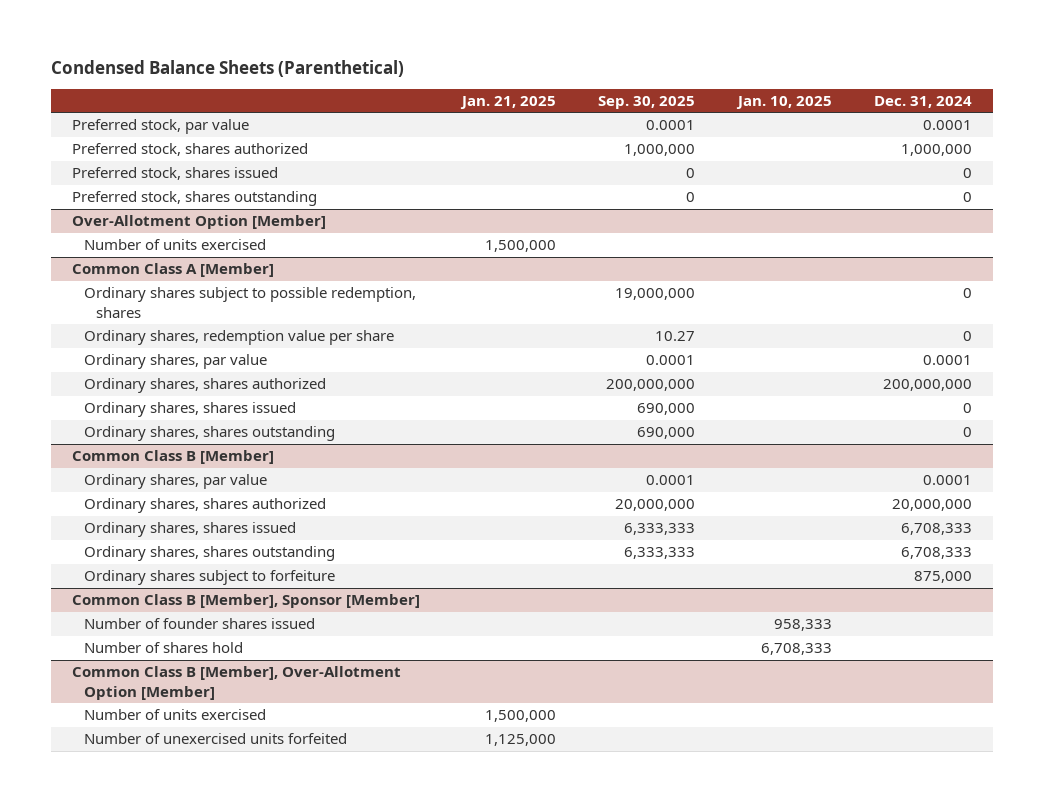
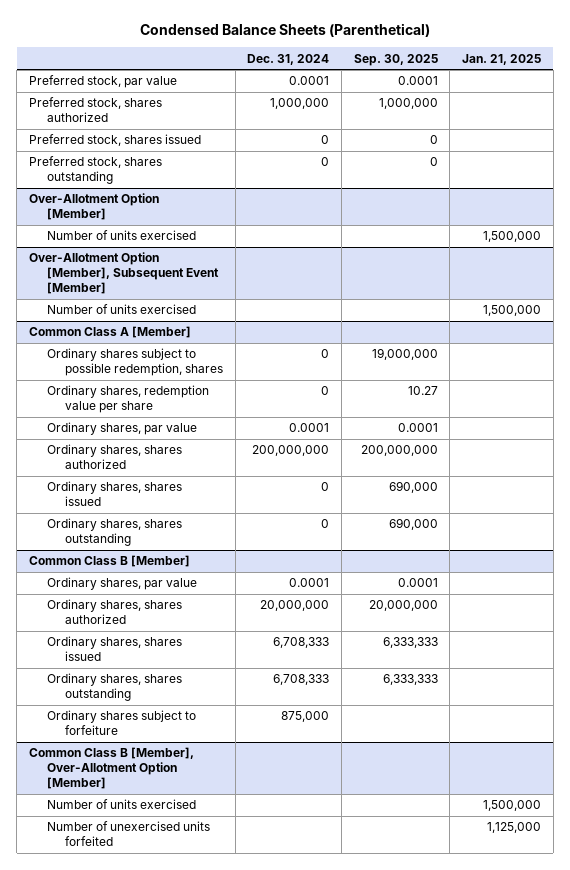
[735,95,832,109] Jan. 10, 2025 -> none
none -> [28,252,219,295] Over-Allotment Option [Member], Subsequent Event [Member]
none -> [46,304,196,315] Number of units exercised
[71,594,420,609] Common Class B [Member], Sponsor [Member] -> none
[83,618,315,630] Number of founder shares issued -> none
[83,642,243,654] Number of shares hold -> none

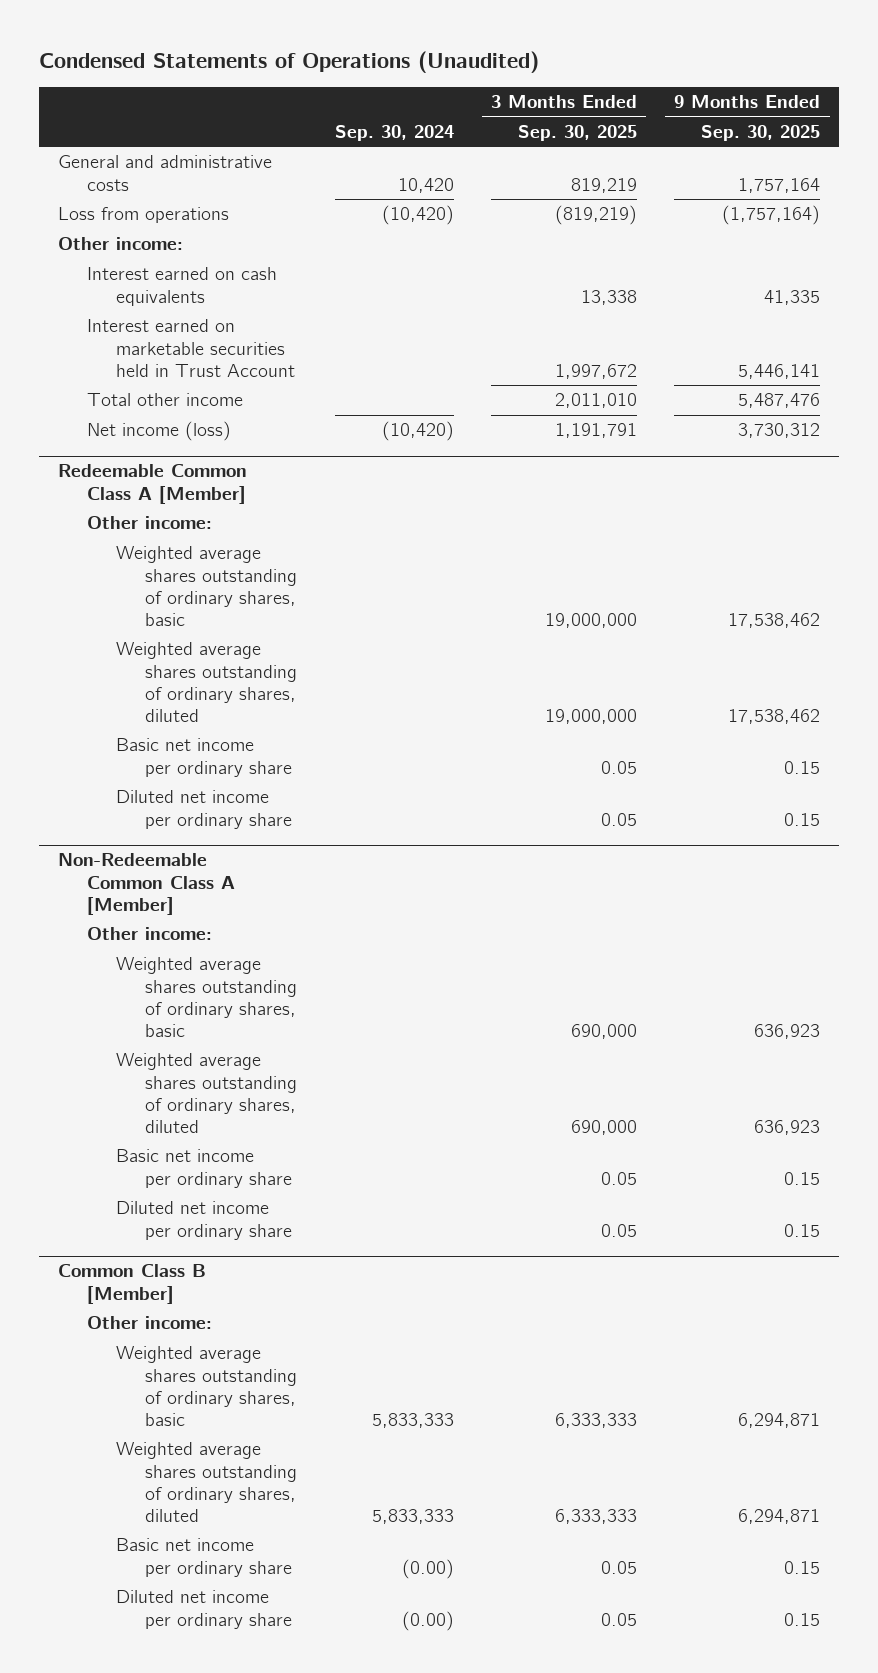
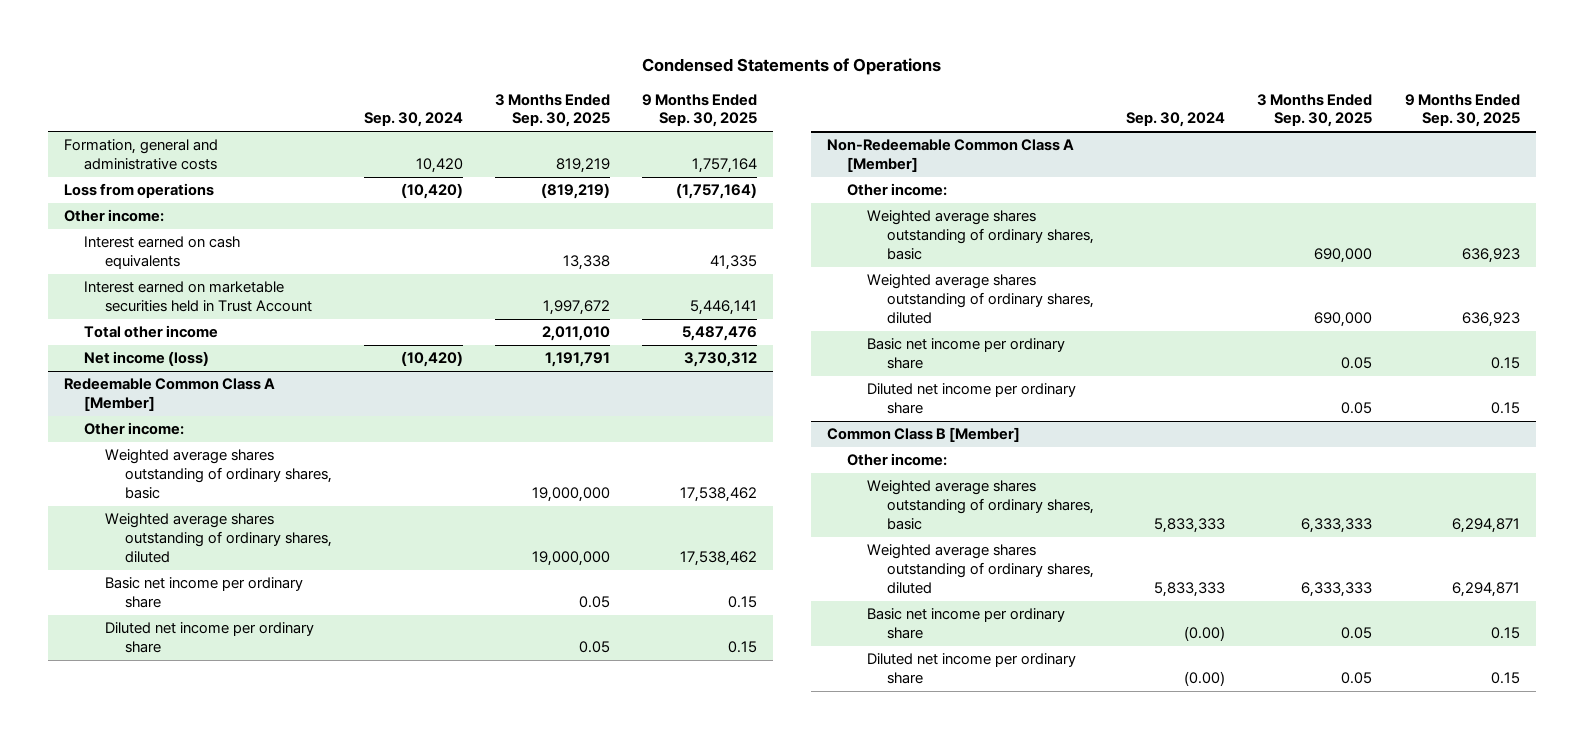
[39,51,540,74] Condensed Statements of Operations (Unaudited) -> [642,58,942,76] Condensed Statements of Operations
[57,155,272,191] General and administrative costs -> [64,139,219,171] Formation, general and administrative costs

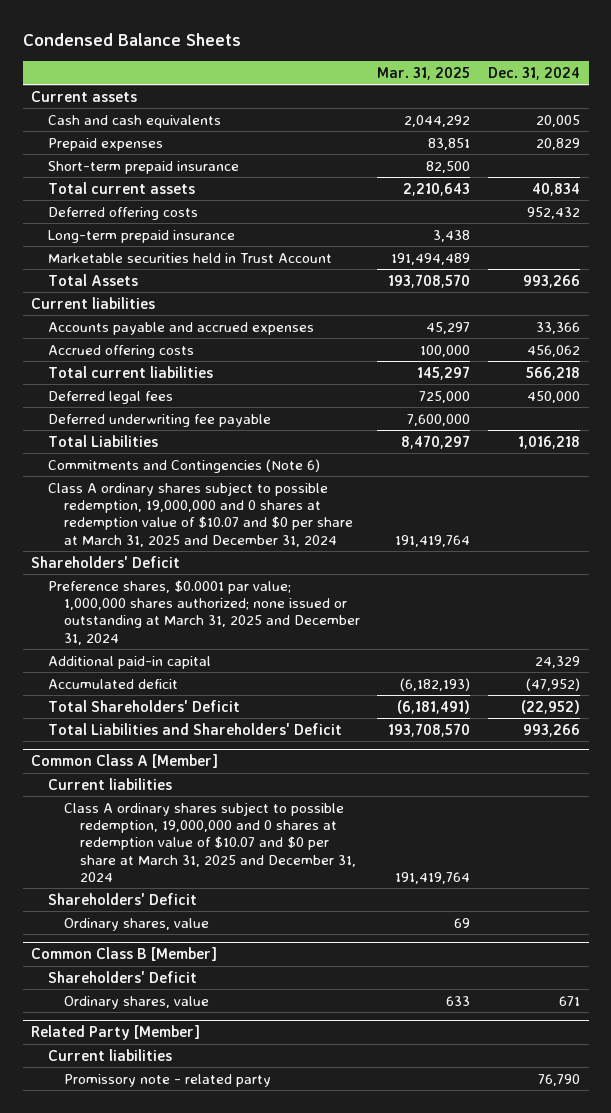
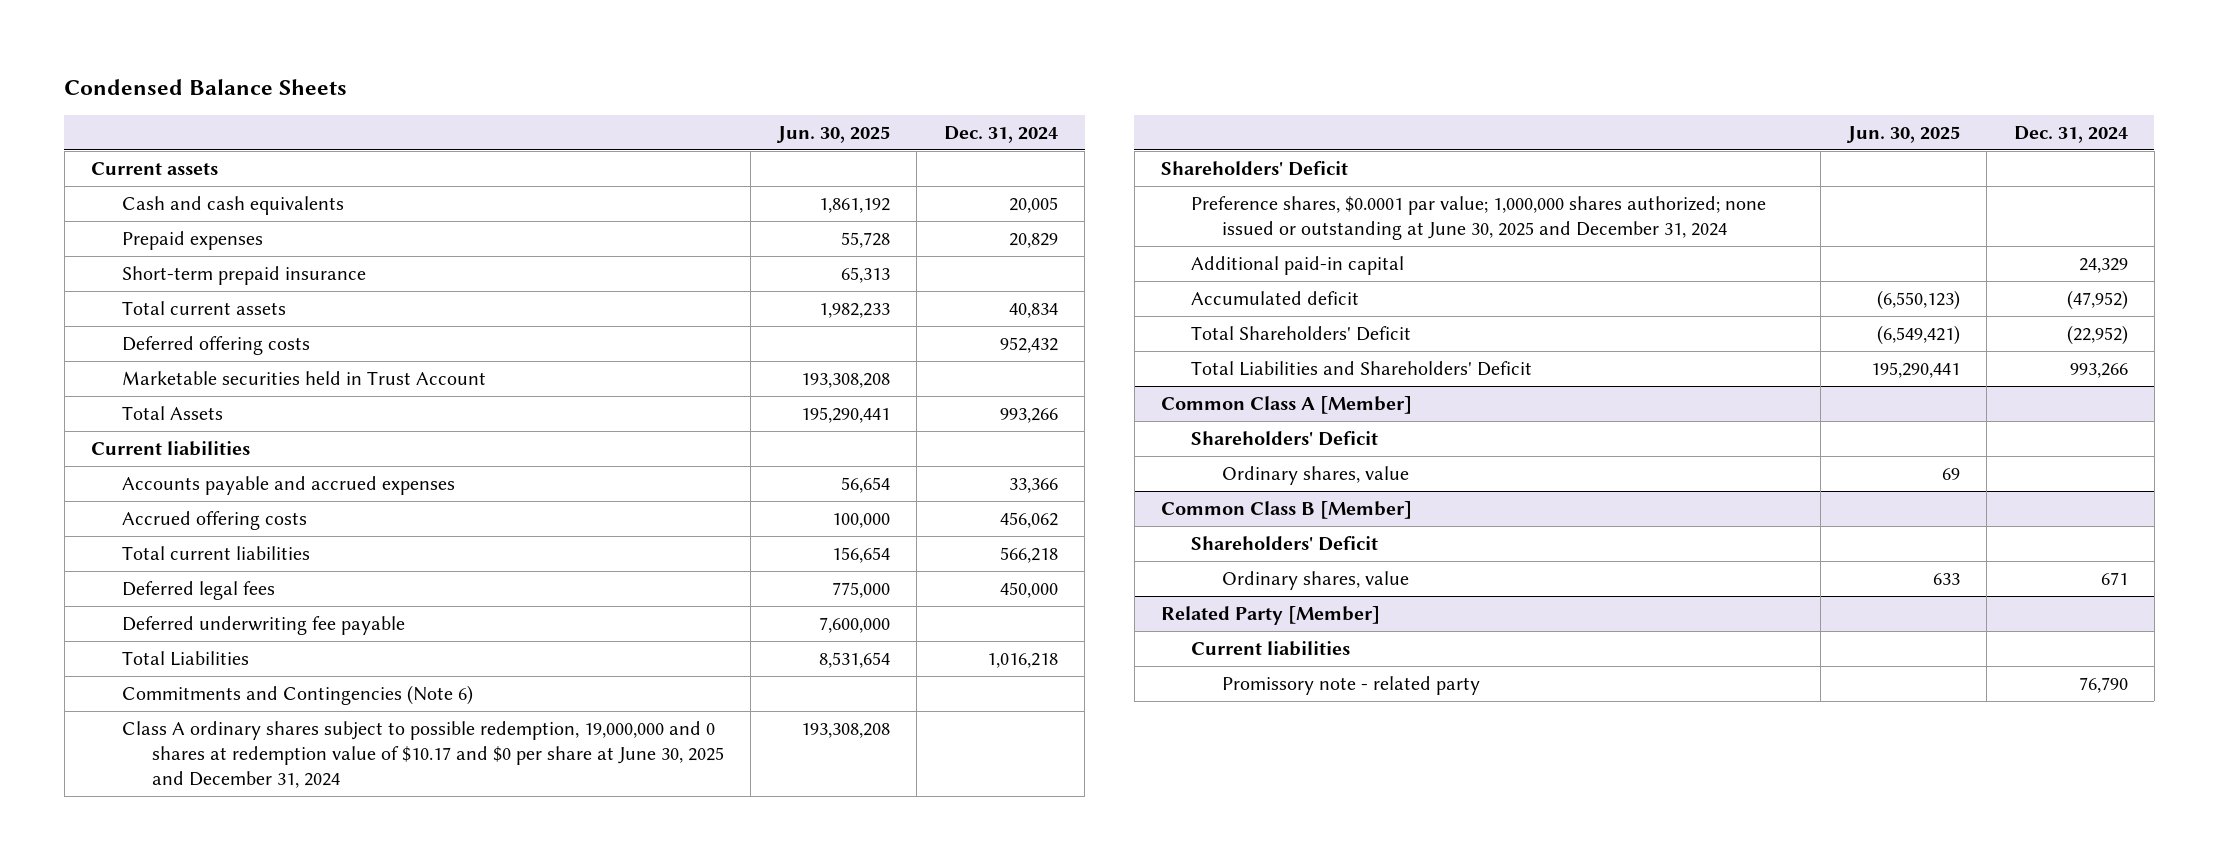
[377,66,471,80] Mar. 31, 2025 -> none
none -> [775,125,890,143] Jun. 30, 2025
[47,229,235,243] Long-term prepaid insurance -> none
[47,481,353,547] Class A ordinary shares subject to possible redemption, 19,000,000 and 0 shares at redemption value of $10.07 and $0 per share at March 31, 2025 and December 31, 2024 -> [121,720,724,789] Class A ordinary shares subject to possible redemption, 19,000,000 and 0 shares at redemption value of $10.17 and $0 per share at June 30, 2025 and December 31, 2024
[47,579,360,645] Preference shares, $0.0001 par value; 1,000,000 shares authorized; none issued or outstanding at March 31, 2025 and December 31, 2024 -> [1191,195,1767,241] Preference shares, $0.0001 par value; 1,000,000 shares authorized; none issued or outstanding at June 30, 2025 and December 31, 2024
[47,777,172,790] Current liabilities -> none
[63,801,356,883] Class A ordinary shares subject to possible redemption, 19,000,000 and 0 shares at redemption value of $10.07 and $0 per share at March 31, 2025 and December 31, 2024 -> none

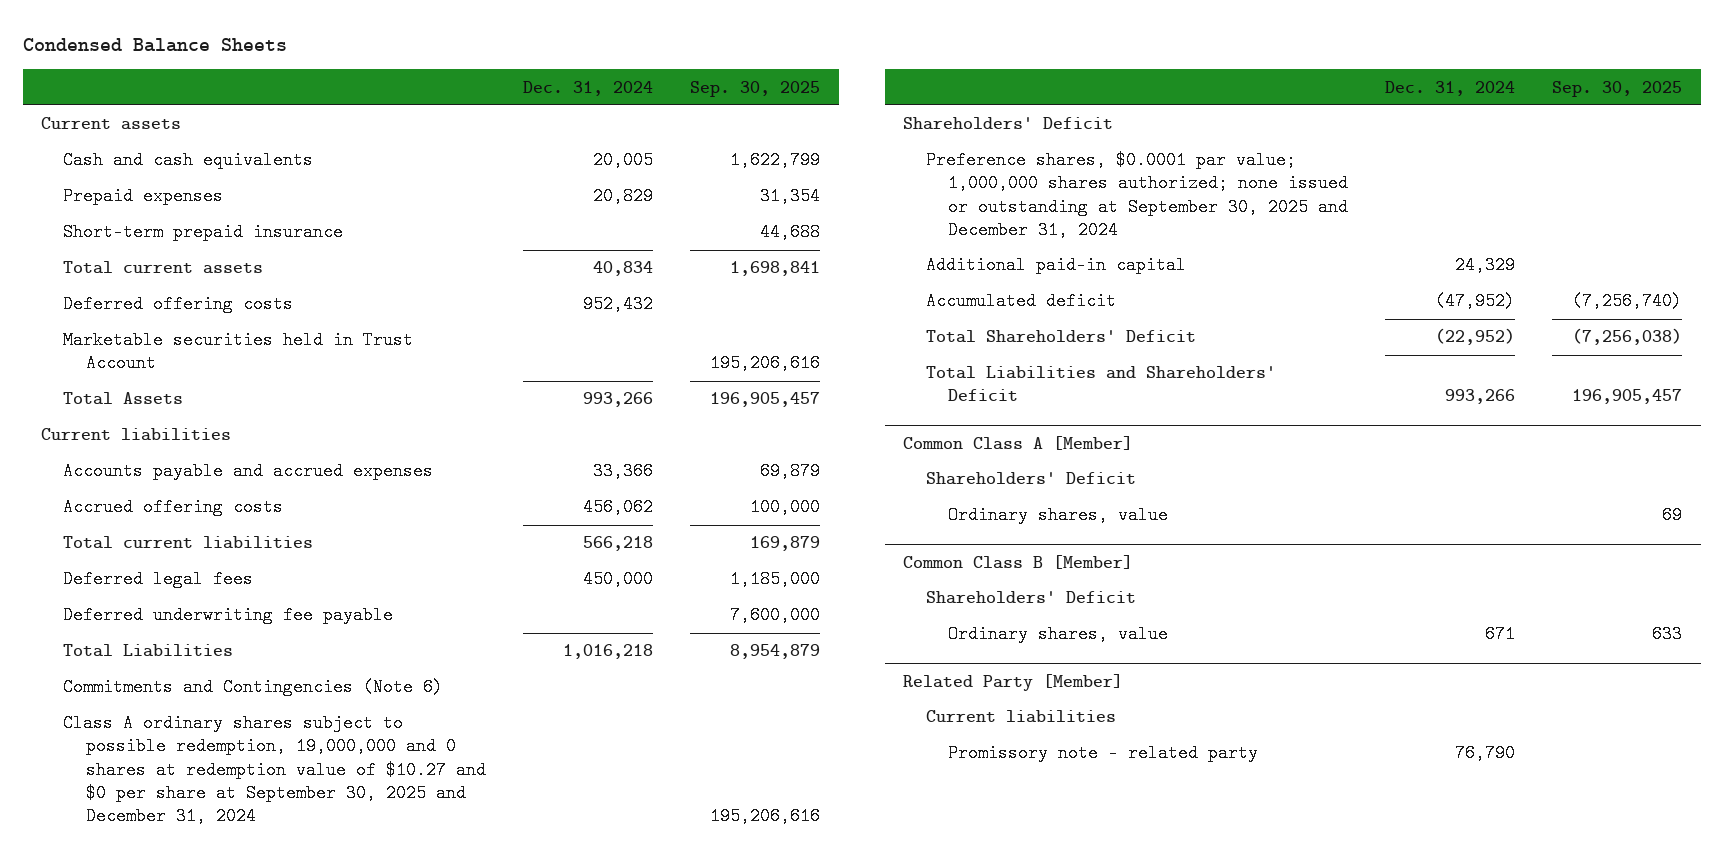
[775,125,890,143] Jun. 30, 2025 -> none
none -> [690,80,821,97] Sep. 30, 2025
[121,720,724,789] Class A ordinary shares subject to possible redemption, 19,000,000 and 0 shares at redemption value of $10.17 and $0 per share at June 30, 2025 and December 31, 2024 -> [63,714,486,825] Class A ordinary shares subject to possible redemption, 19,000,000 and 0 shares at redemption value of $10.27 and $0 per share at September 30, 2025 and December 31, 2024
[1191,195,1767,241] Preference shares, $0.0001 par value; 1,000,000 shares authorized; none issued or outstanding at June 30, 2025 and December 31, 2024 -> [925,151,1348,239] Preference shares, $0.0001 par value; 1,000,000 shares authorized; none issued or outstanding at September 30, 2025 and December 31, 2024

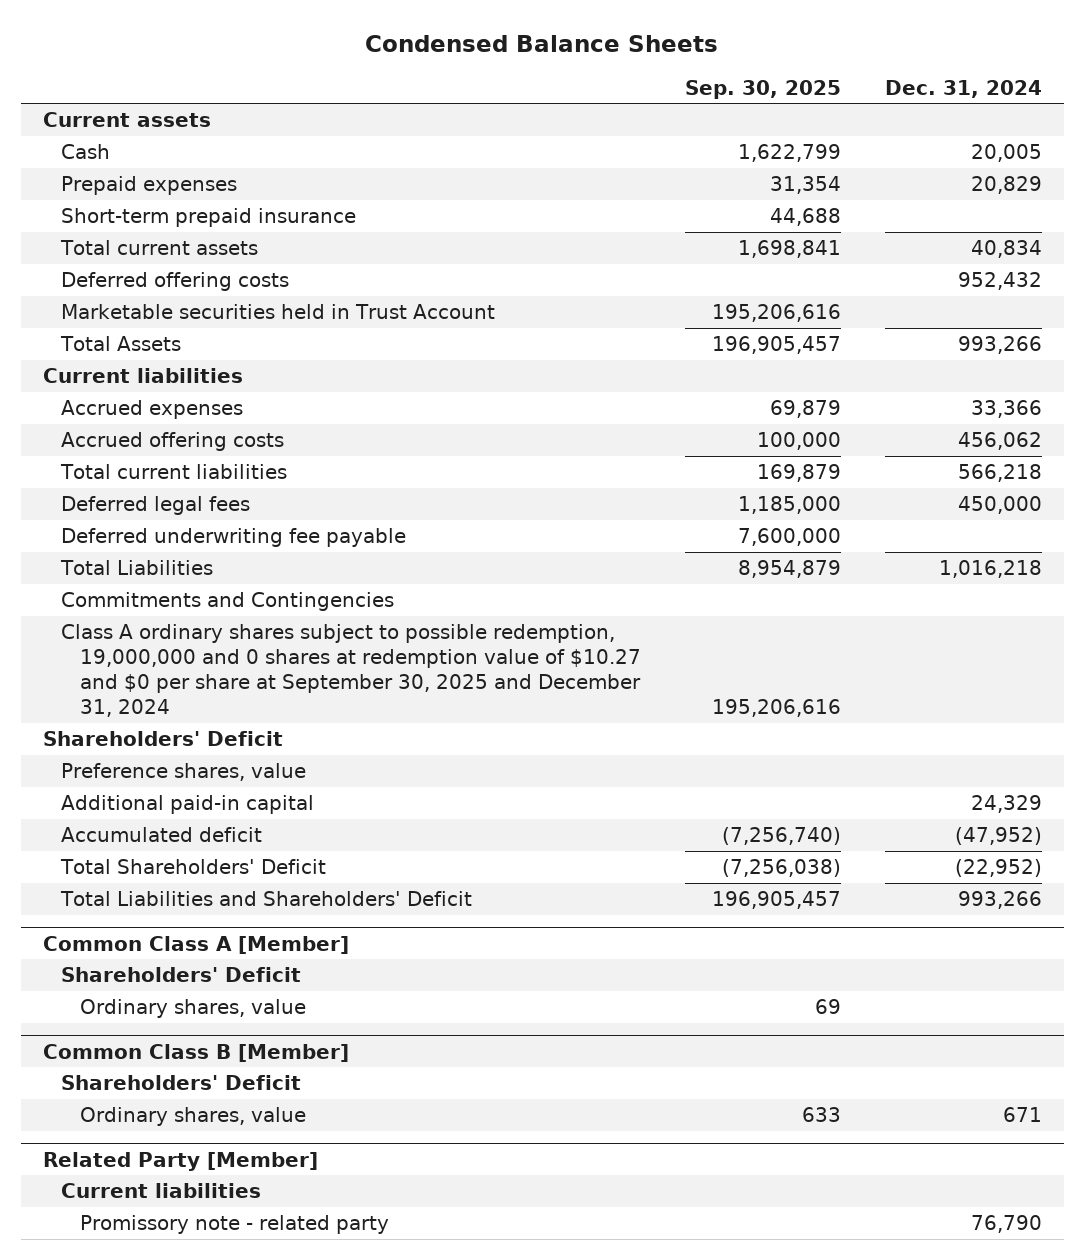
[63,151,314,170] Cash and cash equivalents -> [61,144,111,160] Cash
[63,462,434,481] Accounts payable and accrued expenses -> [61,400,244,420] Accrued expenses
[63,678,444,697] Commitments and Contingencies (Note 6) -> [61,592,395,612] Commitments and Contingencies
[925,151,1348,239] Preference shares, $0.0001 par value; 1,000,000 shares authorized; none issued or outstanding at September 30, 2025 and December 31, 2024 -> [61,763,307,782] Preference shares, value

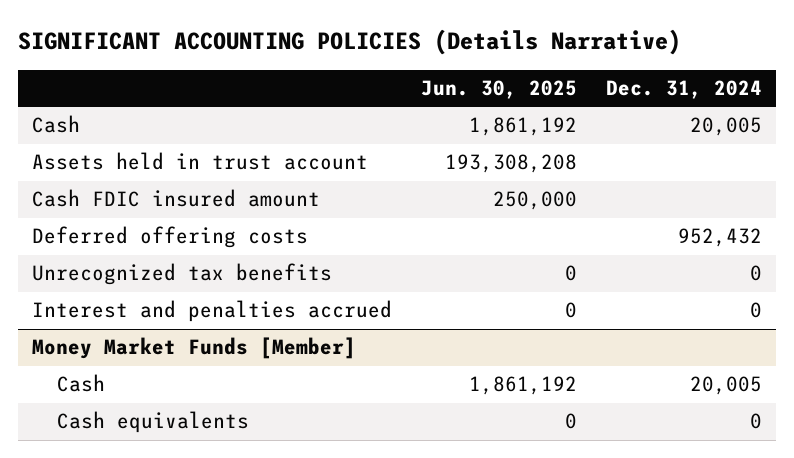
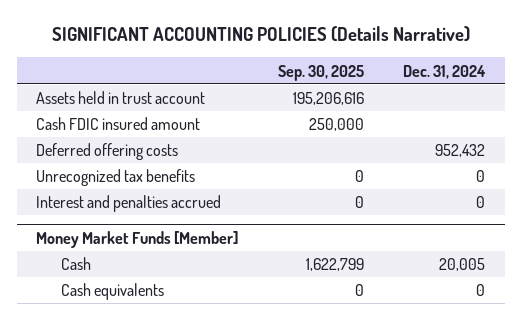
[420,80,577,100] Jun. 30, 2025 -> none
none -> [277,64,364,81] Sep. 30, 2025
[32,115,81,134] Cash -> none

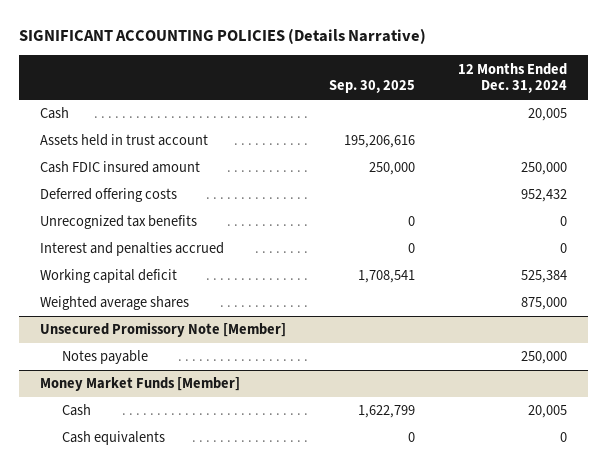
[402,64,486,79] Dec. 31, 2024 -> none
none -> [457,62,567,94] 12 Months Ended Dec. 31, 2024
none -> [40,107,70,120] Cash
none -> [40,269,178,284] Working capital deficit
none -> [40,296,190,311] Weighted average shares
none -> [40,322,287,338] Unsecured Promissory Note [Member]
none -> [62,350,149,365] Notes payable

